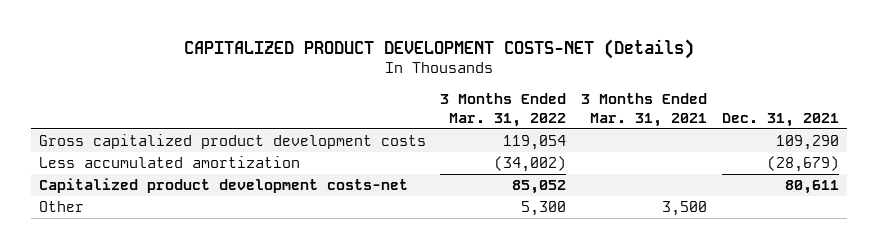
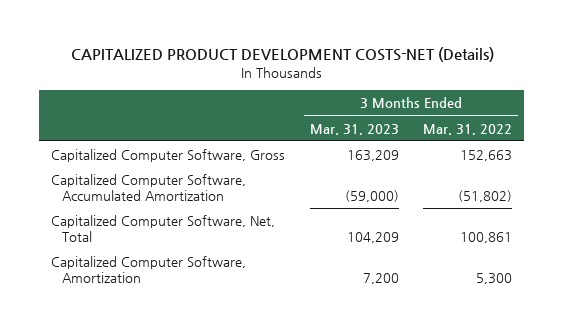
[581,93,708,127] 3 Months Ended Mar. 31, 2021 -> none
[722,112,840,127] Dec. 31, 2021 -> none
none -> [309,123,399,135] Mar. 31, 2023
[38,134,426,150] Gross capitalized product development costs -> [51,149,286,163] Capitalized Computer Software, Gross
[503,135,567,151] 119,054 -> [460,150,513,162] 152,663
[38,156,300,169] Less accumulated amortization -> [51,174,247,201] Capitalized Computer Software, Accumulated Amortization
[494,156,567,173] (34,002) -> [458,189,513,202] (51,802)
[38,178,408,194] Capitalized product development costs-net -> [51,215,276,242] Capitalized Computer Software, Net, Total
[512,180,567,195] 85,052 -> [460,231,513,243] 100,861
[38,201,84,213] Other -> [51,256,247,283] Capitalized Computer Software, Amortization

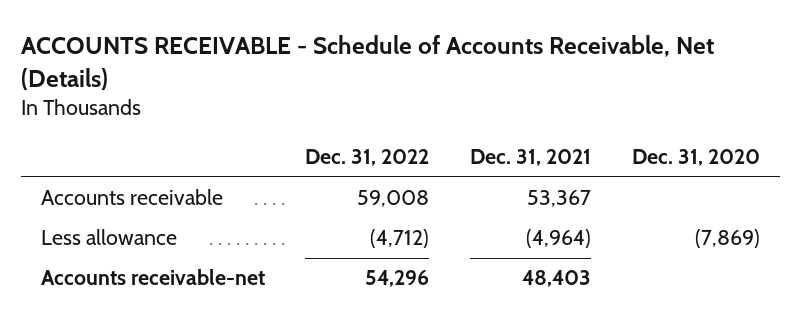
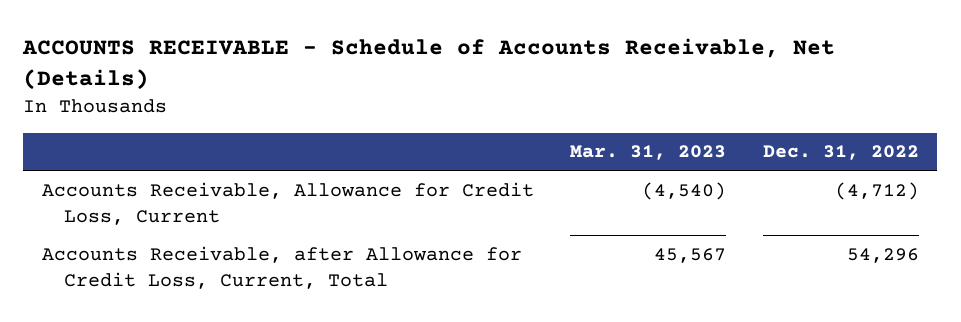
[469,149,591,167] Dec. 31, 2021 -> none
[631,149,760,167] Dec. 31, 2020 -> none
none -> [570,145,727,161] Mar. 31, 2023
[40,189,223,206] Accounts receivable -> none
[40,229,177,246] Less allowance -> [41,181,534,225] Accounts Receivable, Allowance for Credit Loss, Current
[40,269,265,286] Accounts receivable-net -> [41,245,522,289] Accounts Receivable, after Allowance for Credit Loss, Current, Total

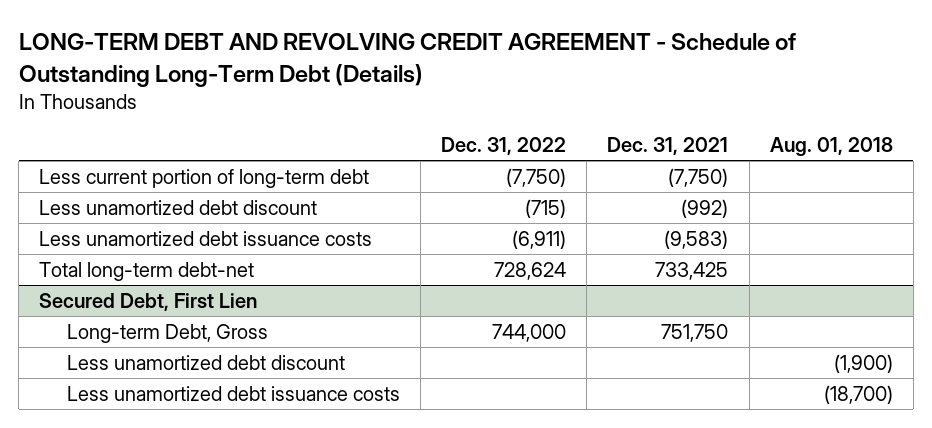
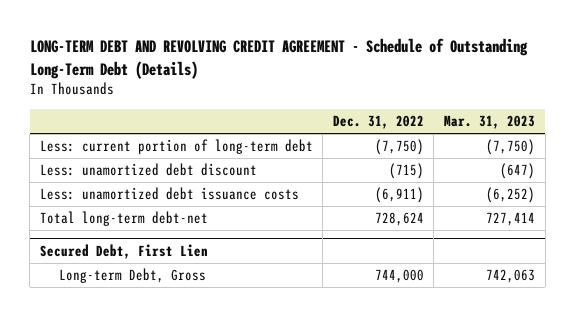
[607,137,729,156] Dec. 31, 2021 -> none
[769,137,893,157] Aug. 01, 2018 -> none
none -> [444,115,536,130] Mar. 31, 2023
[39,168,370,188] Less current portion of long-term debt -> [39,139,313,155] Less: current portion of long-term debt
[39,199,318,215] Less unamortized debt discount -> [39,163,257,177] Less: unamortized debt discount
[39,230,373,246] Less unamortized debt issuance costs -> [39,187,299,201] Less: unamortized debt issuance costs
[67,354,346,370] Less unamortized debt discount -> none
[67,385,401,401] Less unamortized debt issuance costs -> none

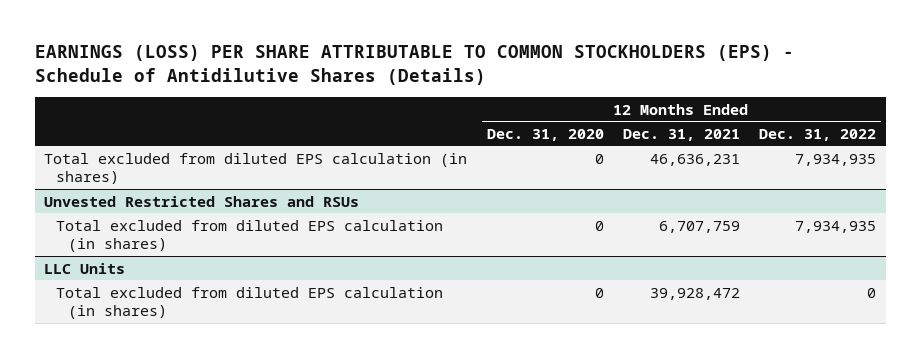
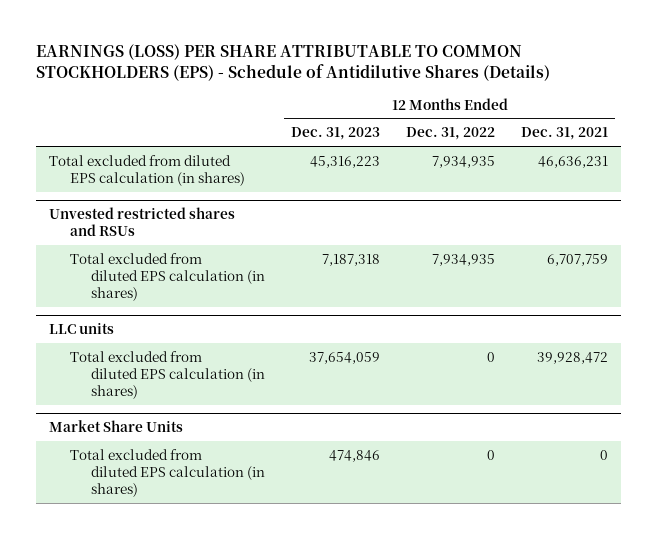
[486,128,604,141] Dec. 31, 2020 -> none
none -> [290,127,380,141] Dec. 31, 2023
[44,195,360,207] Unvested Restricted Shares and RSUs -> [49,207,236,237] Unvested restricted shares and RSUs
[44,262,126,274] LLC Units -> [49,323,115,335] LLC units
none -> [49,420,184,433] Market Share Units
none -> [69,448,265,497] Total excluded from diluted EPS calculation (in shares)

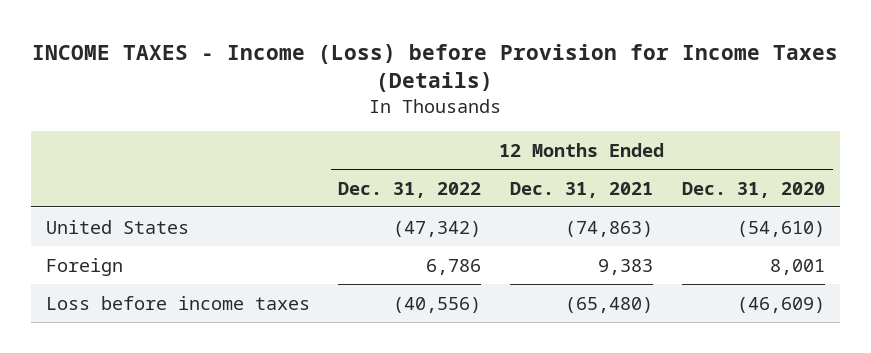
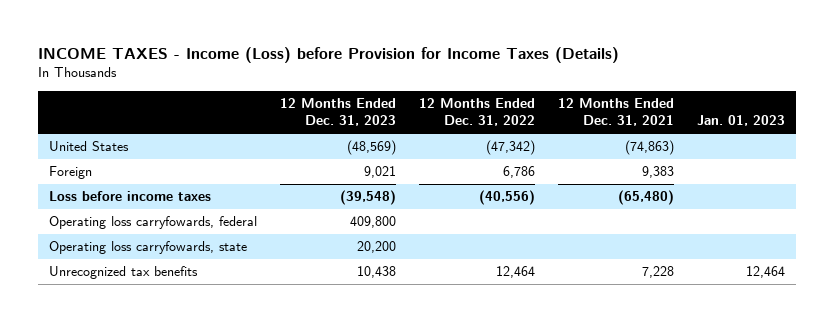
[682,181,826,198] Dec. 31, 2020 -> none
none -> [279,98,396,127] 12 Months Ended Dec. 31, 2023
none -> [696,115,785,127] Jan. 01, 2023
none -> [49,216,258,230] Operating loss carryfowards, federal
none -> [49,241,248,255] Operating loss carryfowards, state
none -> [49,266,199,280] Unrecognized tax benefits

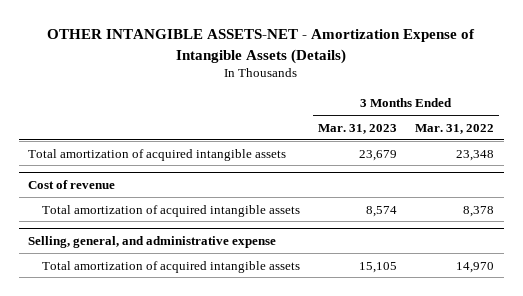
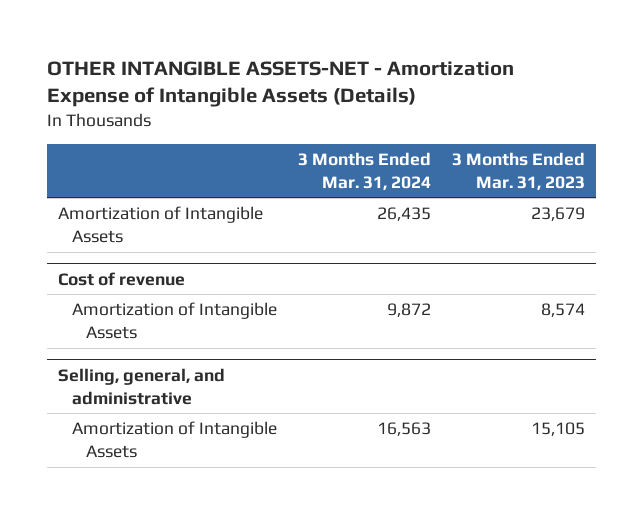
[415,123,495,134] Mar. 31, 2022 -> none
none -> [297,151,431,190] 3 Months Ended Mar. 31, 2024
[28,148,287,161] Total amortization of acquired intangible assets -> [57,206,263,244] Amortization of Intangible Assets
[41,204,300,217] Total amortization of acquired intangible assets -> [71,302,277,340] Amortization of Intangible Assets
[28,236,277,249] Selling, general, and administrative expense -> [57,367,225,405] Selling, general, and administrative
[41,260,300,273] Total amortization of acquired intangible assets -> [71,421,277,459] Amortization of Intangible Assets

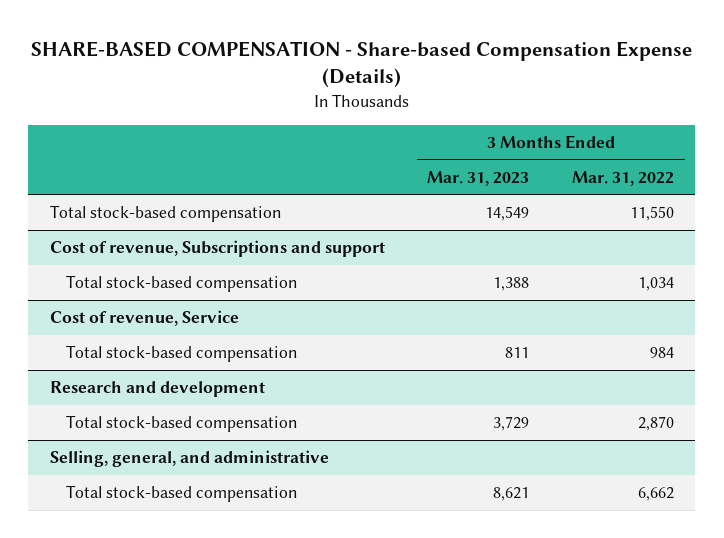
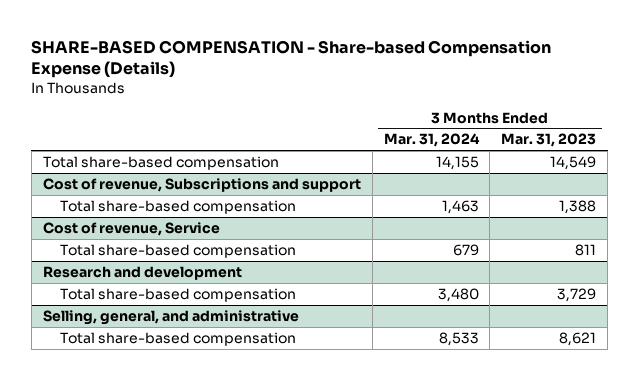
[572,170,675,186] Mar. 31, 2022 -> none
none -> [383,133,480,148] Mar. 31, 2024
[49,205,281,223] Total stock-based compensation -> [42,155,279,170] Total share-based compensation
[65,275,297,293] Total stock-based compensation -> [59,199,296,214] Total share-based compensation
[65,345,297,363] Total stock-based compensation -> [59,243,296,258] Total share-based compensation
[65,415,297,433] Total stock-based compensation -> [59,287,296,302] Total share-based compensation
[65,485,297,503] Total stock-based compensation -> [59,331,296,346] Total share-based compensation

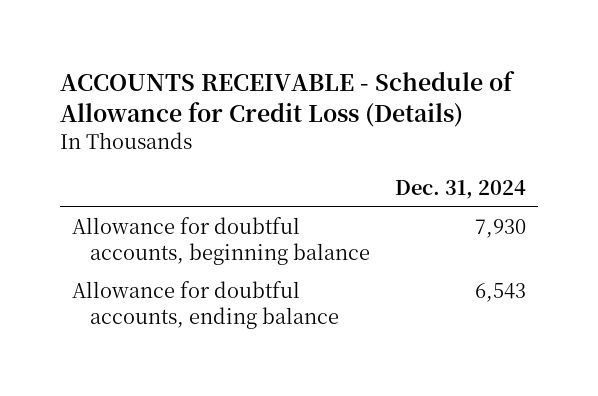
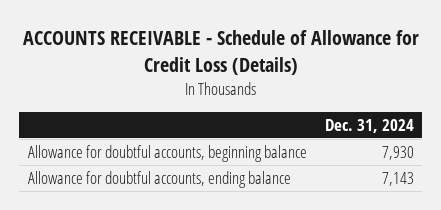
[474,283,526,303] 6,543 -> [381,172,414,187] 7,143

